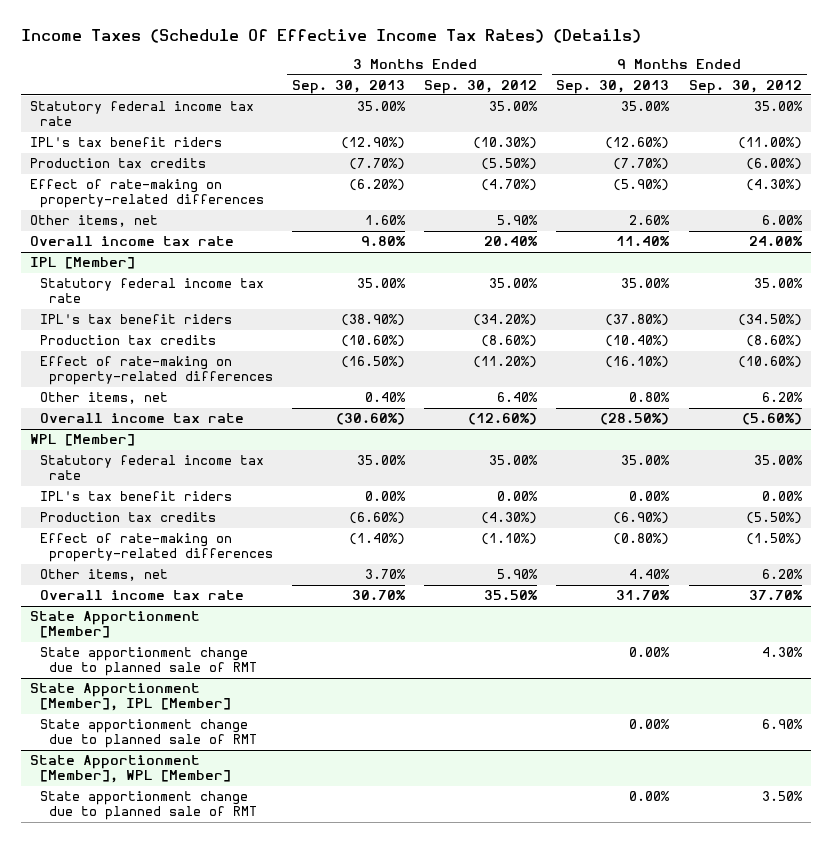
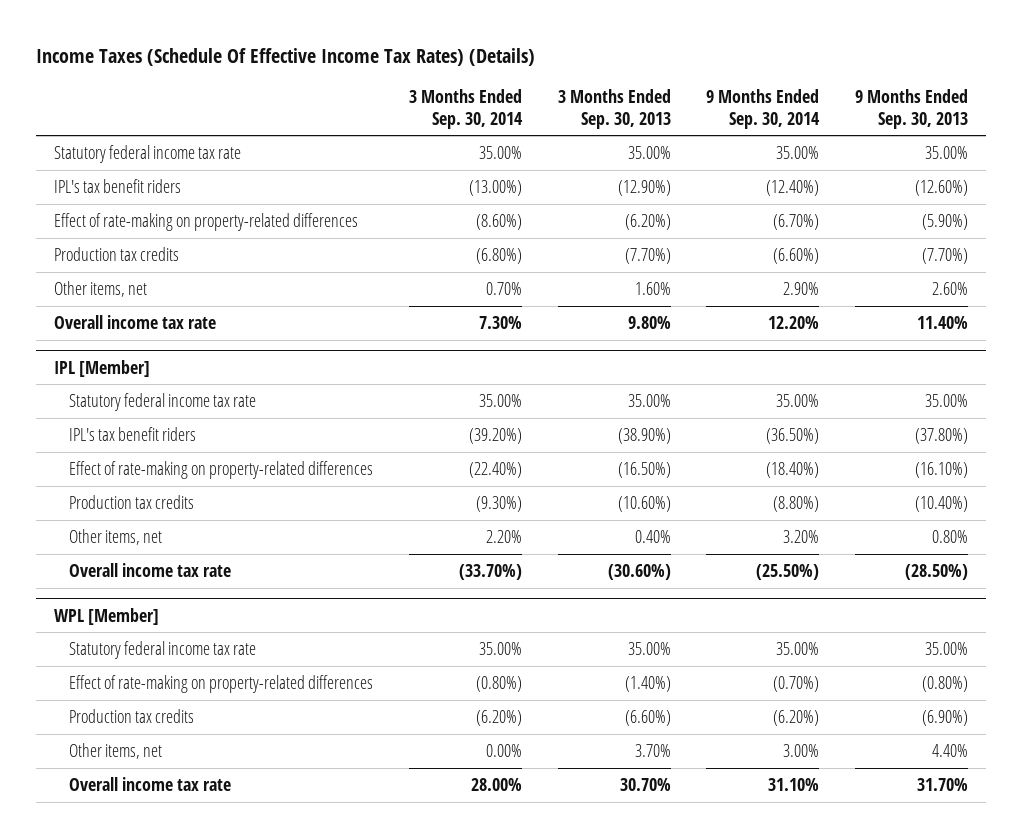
[424,79,538,94] Sep. 30, 2012 -> none
[688,79,802,94] Sep. 30, 2012 -> none
none -> [408,88,523,129] 3 Months Ended Sep. 30, 2014
none -> [706,88,821,129] 9 Months Ended Sep. 30, 2014
[30,158,207,169] Production tax credits -> [53,246,179,261] Production tax credits
[39,335,216,346] Production tax credits -> [69,494,195,509] Production tax credits
[39,491,232,502] IPL's tax benefit riders -> none
[39,512,216,523] Production tax credits -> [69,708,195,723] Production tax credits
[30,611,201,639] State Apportionment [Member] -> none
[39,647,257,677] State apportionment change due to planned sale of RMT -> none
[30,683,231,712] State Apportionment [Member], IPL [Member] -> none
[39,719,257,749] State apportionment change due to planned sale of RMT -> none
[30,755,231,784] State Apportionment [Member], WPL [Member] -> none
[39,791,257,821] State apportionment change due to planned sale of RMT -> none

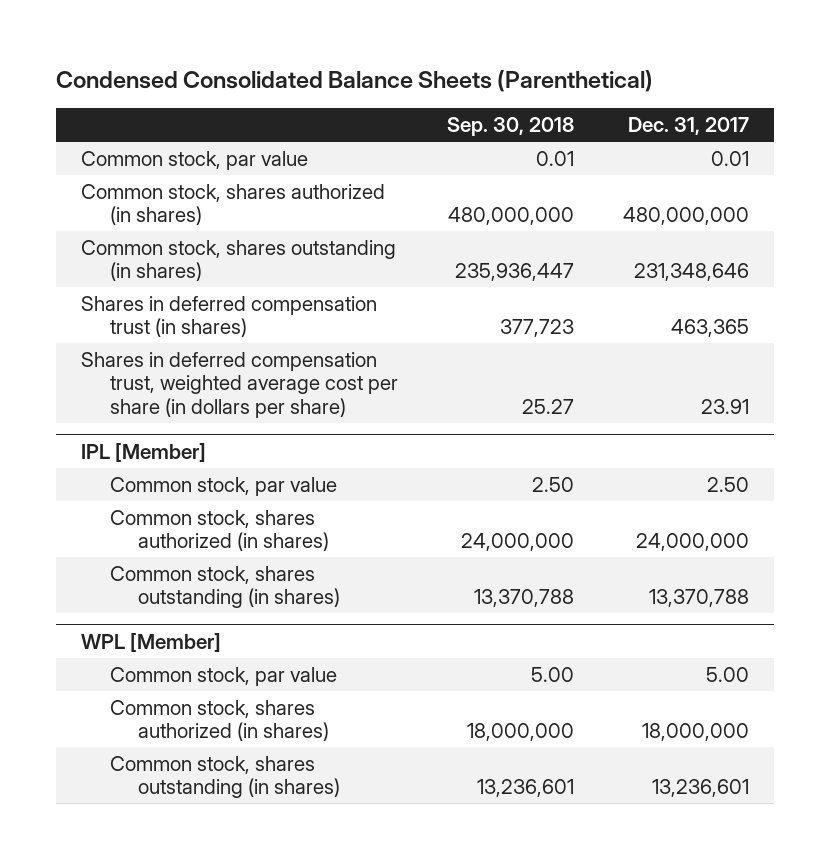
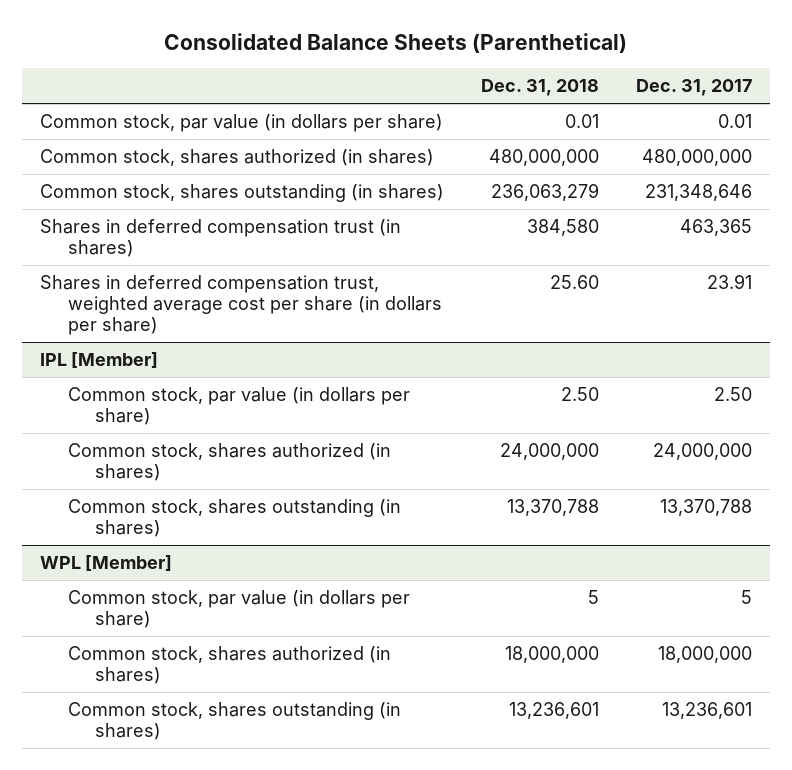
[56,69,654,92] Condensed Consolidated Balance Sheets (Parenthetical) -> [164,33,628,54] Consolidated Balance Sheets (Parenthetical)
[446,117,574,137] Sep. 30, 2018 -> none
none -> [481,79,600,97] Dec. 31, 2018
[80,150,308,170] Common stock, par value -> [40,114,444,133] Common stock, par value (in dollars per share)
[109,476,337,496] Common stock, par value -> [67,387,410,425] Common stock, par value (in dollars per share)
[109,666,337,686] Common stock, par value -> [67,590,410,628] Common stock, par value (in dollars per share)
[706,666,750,682] 5.00 -> [740,590,752,605] 5

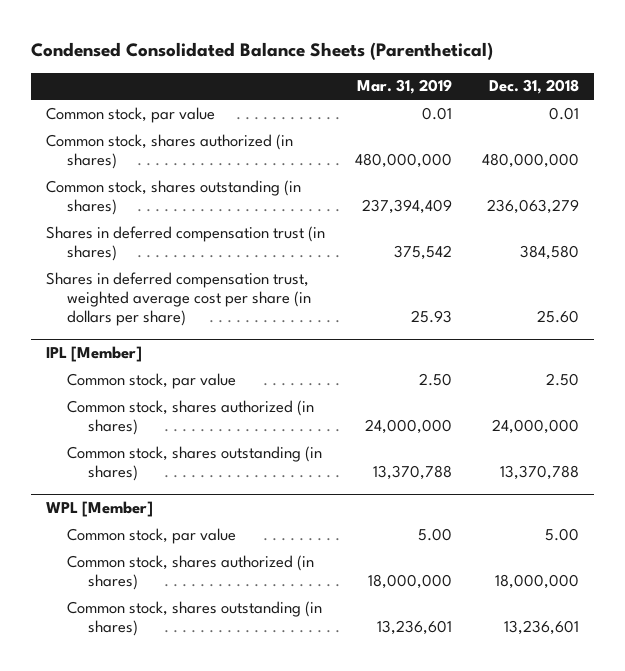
[164,33,628,54] Consolidated Balance Sheets (Parenthetical) -> [30,42,493,61] Condensed Consolidated Balance Sheets (Parenthetical)
[635,79,752,97] Dec. 31, 2017 -> none
none -> [356,79,452,95] Mar. 31, 2019
[40,114,444,133] Common stock, par value (in dollars per share) -> [45,106,215,123] Common stock, par value
[67,387,410,425] Common stock, par value (in dollars per share) -> [66,372,236,389] Common stock, par value
[67,590,410,628] Common stock, par value (in dollars per share) -> [66,527,236,544] Common stock, par value
[588,590,600,605] 5 -> [545,527,580,541] 5.00

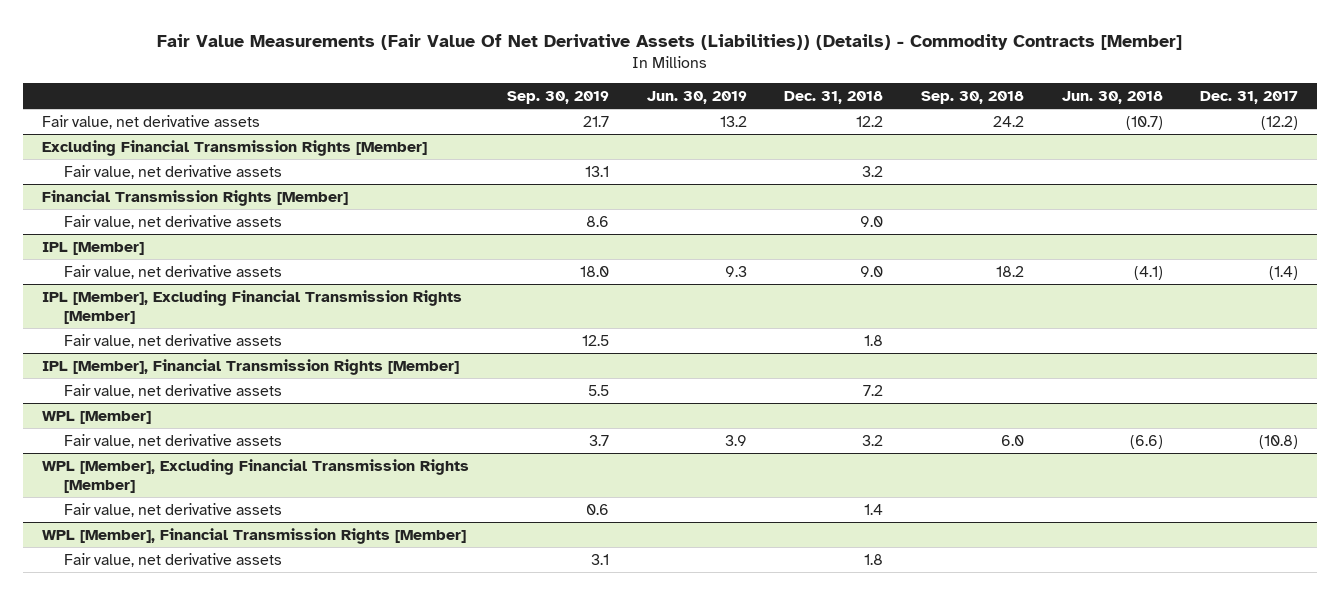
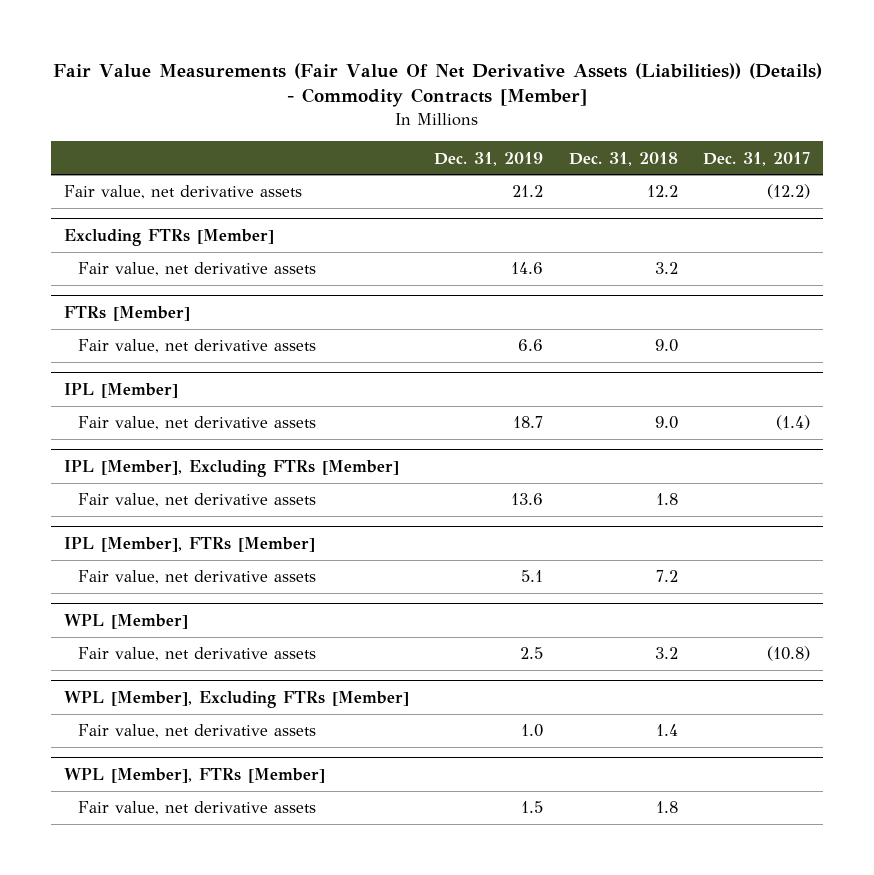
[506,90,609,104] Sep. 30, 2019 -> none
[646,90,747,104] Jun. 30, 2019 -> none
[920,90,1024,104] Sep. 30, 2018 -> none
[1061,90,1163,104] Jun. 30, 2018 -> none
none -> [434,151,544,166] Dec. 31, 2019
[42,139,428,156] Excluding Financial Transmission Rights [Member] -> [63,228,274,246] Excluding FTRs [Member]
[42,189,349,206] Financial Transmission Rights [Member] -> [63,305,190,321] FTRs [Member]
[42,289,463,324] IPL [Member], Excluding Financial Transmission Rights [Member] -> none
none -> [63,459,399,477] IPL [Member], Excluding FTRs [Member]
[42,358,460,375] IPL [Member], Financial Transmission Rights [Member] -> none
none -> [63,536,315,552] IPL [Member], FTRs [Member]
[42,458,470,493] WPL [Member], Excluding Financial Transmission Rights [Member] -> none
none -> [63,690,409,708] WPL [Member], Excluding FTRs [Member]
[42,527,467,544] WPL [Member], Financial Transmission Rights [Member] -> none
none -> [63,767,325,783] WPL [Member], FTRs [Member]

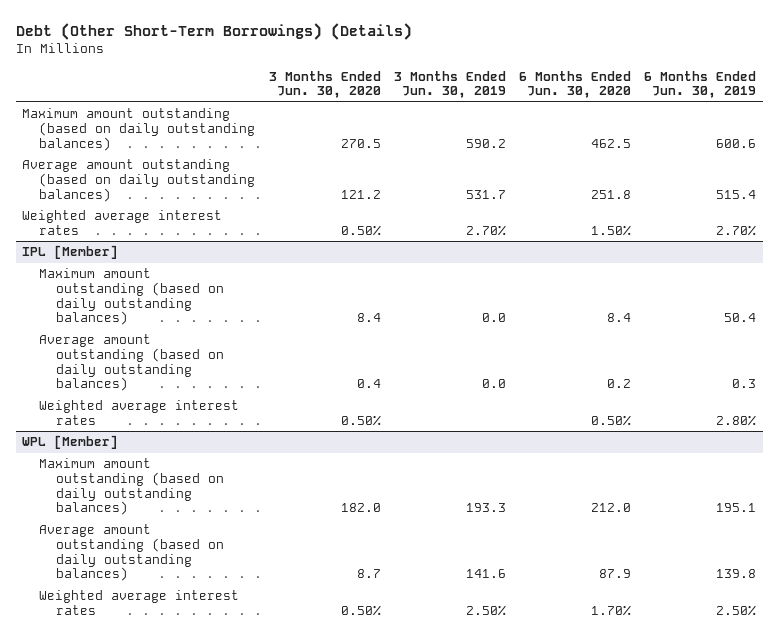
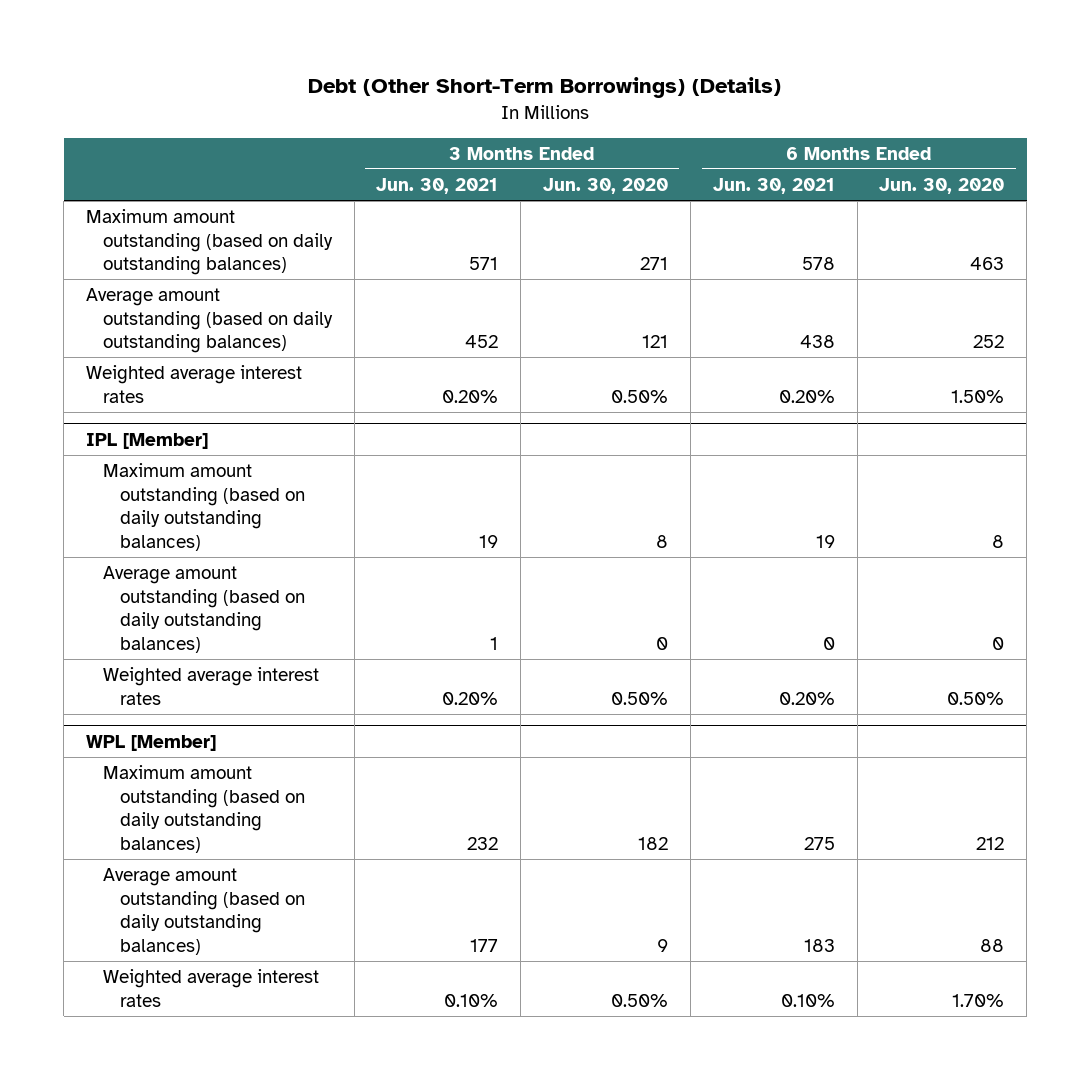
[393,70,506,99] 3 Months Ended Jun. 30, 2019 -> none
[644,70,757,99] 6 Months Ended Jun. 30, 2019 -> none
none -> [376,177,499,194] Jun. 30, 2021
none -> [712,177,835,194] Jun. 30, 2021
[340,138,381,148] 270.5 -> [640,257,669,271] 271
[590,138,631,148] 462.5 -> [970,257,1005,271] 463
[340,189,381,199] 121.2 -> [642,335,669,349] 121
[590,189,631,199] 251.8 -> [973,335,1005,349] 252
[356,313,381,323] 8.4 -> [656,534,669,548] 8
[606,313,631,323] 8.4 -> [992,534,1005,548] 8
[356,379,381,389] 0.4 -> [656,636,669,650] 0
[606,379,631,389] 0.2 -> [992,636,1005,650] 0
[340,503,381,513] 182.0 -> [638,836,669,850] 182
[590,503,631,513] 212.0 -> [976,836,1005,850] 212
[356,569,381,579] 8.7 -> [657,938,669,952] 9
[598,569,631,579] 87.9 -> [980,938,1005,952] 88

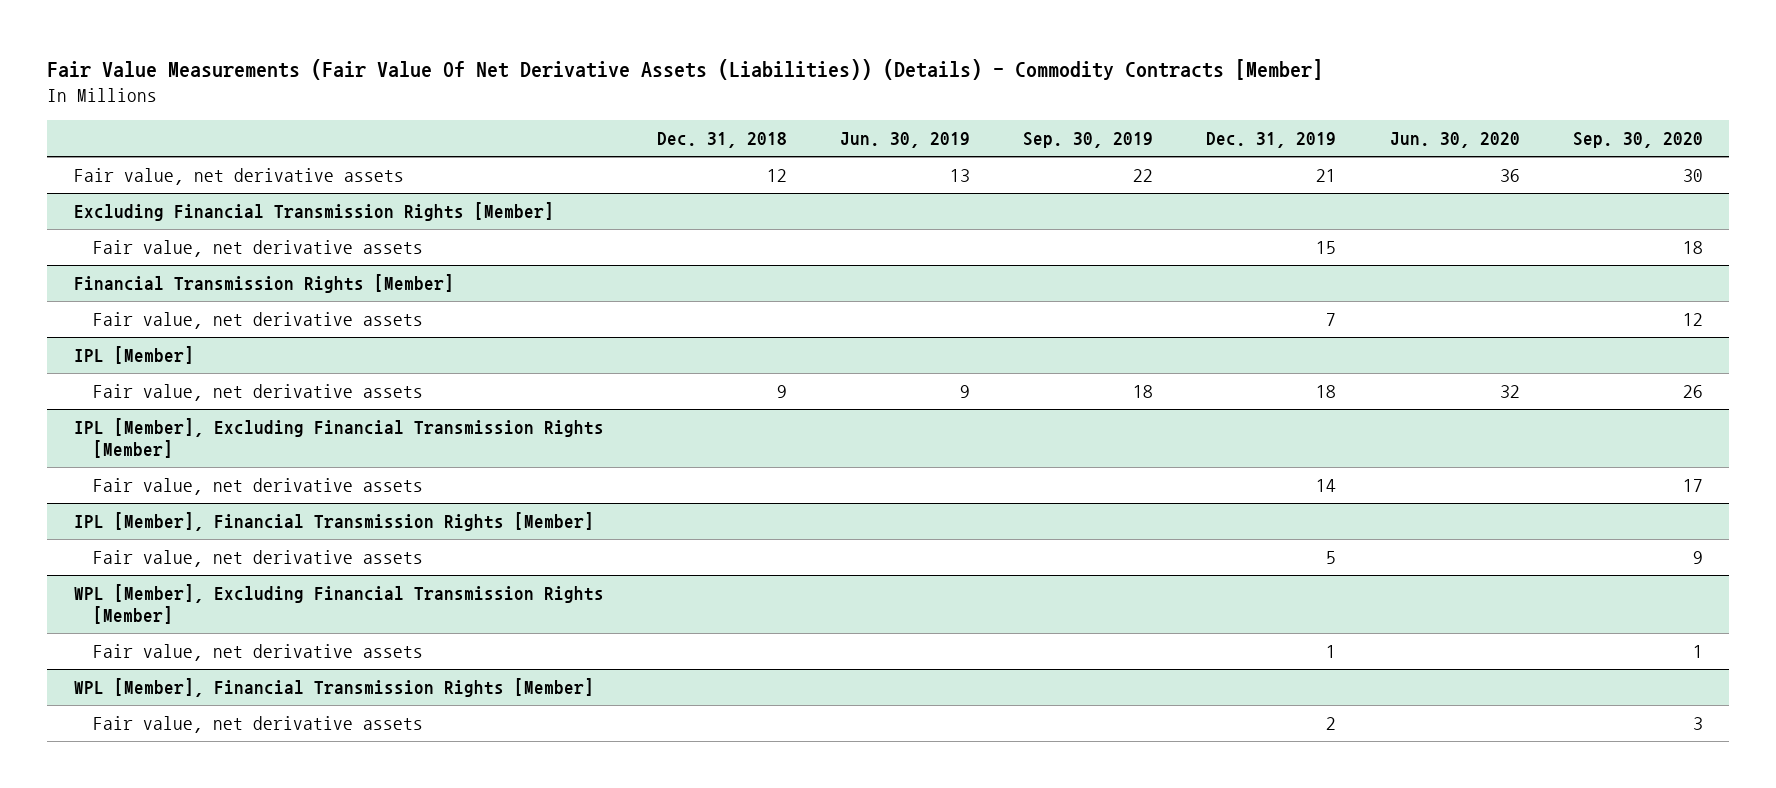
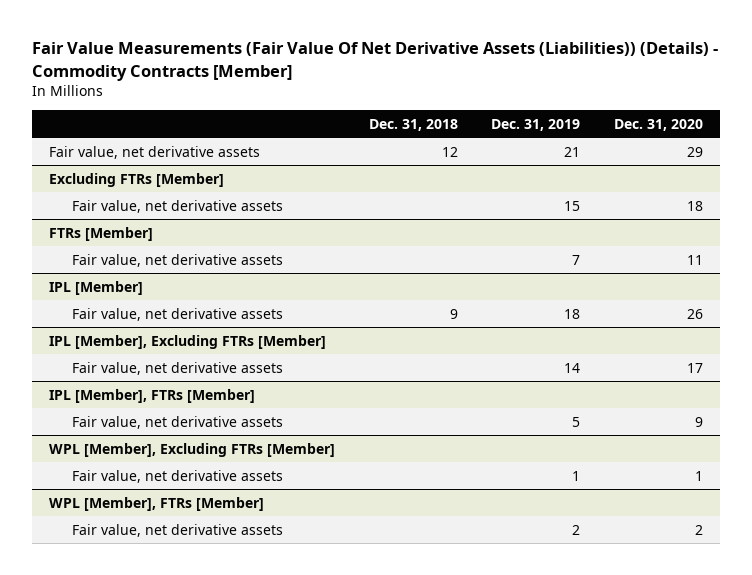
[840,132,971,149] Jun. 30, 2019 -> none
[1023,132,1154,149] Sep. 30, 2019 -> none
[1389,132,1520,149] Jun. 30, 2020 -> none
[1572,132,1703,149] Sep. 30, 2020 -> none
none -> [614,118,704,131] Dec. 31, 2020
[73,202,554,222] Excluding Financial Transmission Rights [Member] -> [49,172,225,187] Excluding FTRs [Member]
[73,274,454,294] Financial Transmission Rights [Member] -> [49,226,154,241] FTRs [Member]
[73,418,604,459] IPL [Member], Excluding Financial Transmission Rights [Member] -> none
none -> [49,334,327,349] IPL [Member], Excluding FTRs [Member]
[73,512,594,532] IPL [Member], Financial Transmission Rights [Member] -> none
none -> [49,388,256,403] IPL [Member], FTRs [Member]
[73,584,604,625] WPL [Member], Excluding Financial Transmission Rights [Member] -> none
none -> [49,442,336,457] WPL [Member], Excluding FTRs [Member]
[73,678,594,698] WPL [Member], Financial Transmission Rights [Member] -> none
none -> [49,496,265,511] WPL [Member], FTRs [Member]

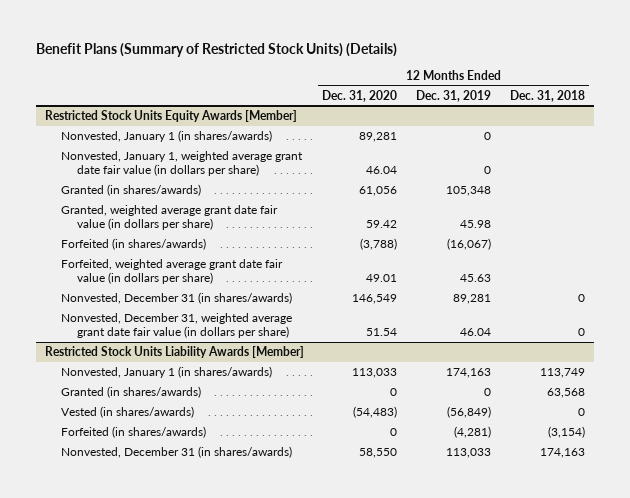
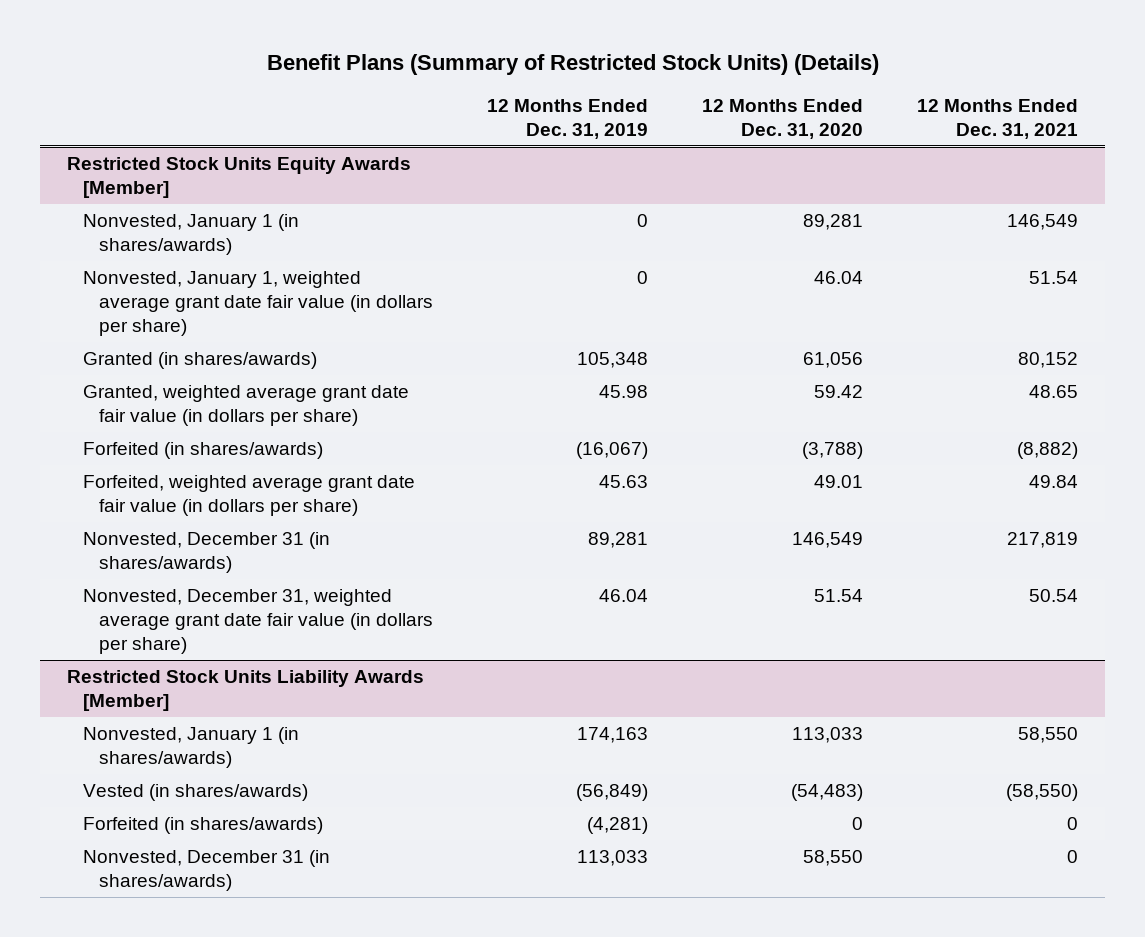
[509,89,585,102] Dec. 31, 2018 -> none
none -> [916,99,1078,140] 12 Months Ended Dec. 31, 2021
[60,386,201,399] Granted (in shares/awards) -> none

